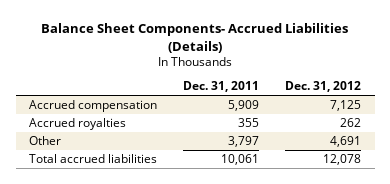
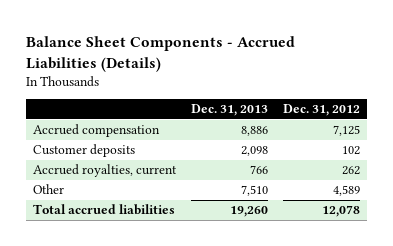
[41,23,349,53] Balance Sheet Components- Accrued Liabilities (Details) -> [25,35,295,72] Balance Sheet Components - Accrued Liabilities (Details)
[183,81,260,93] Dec. 31, 2011 -> none
none -> [190,104,268,117] Dec. 31, 2013
none -> [33,144,136,158] Customer deposits
[28,117,126,130] Accrued royalties -> [33,164,178,178] Accrued royalties, current
[330,135,362,147] 4,691 -> [332,185,360,197] 4,589

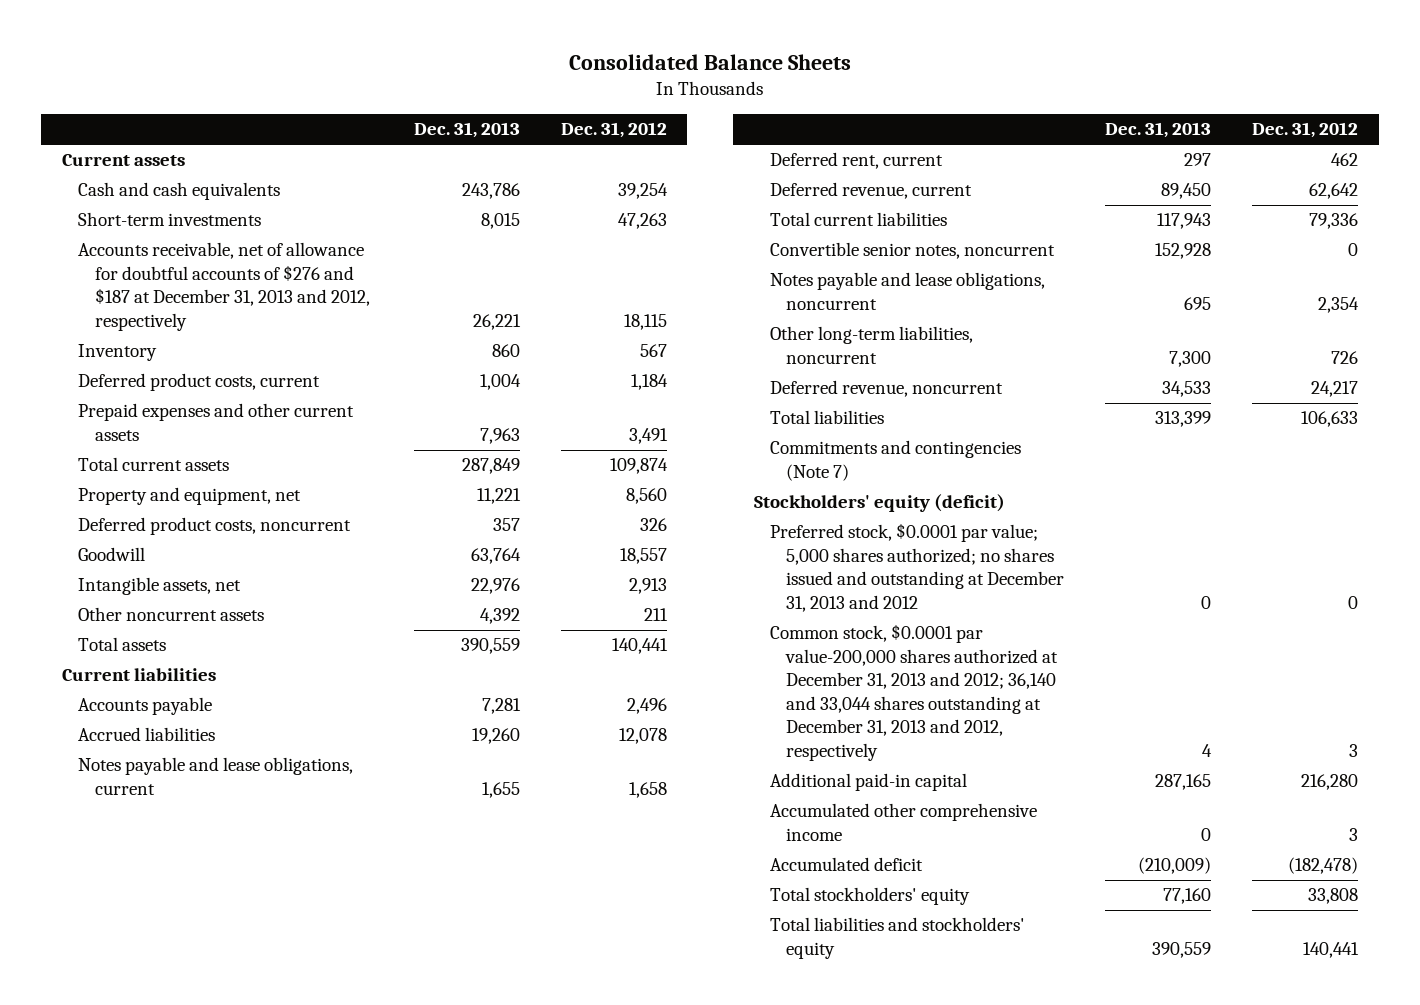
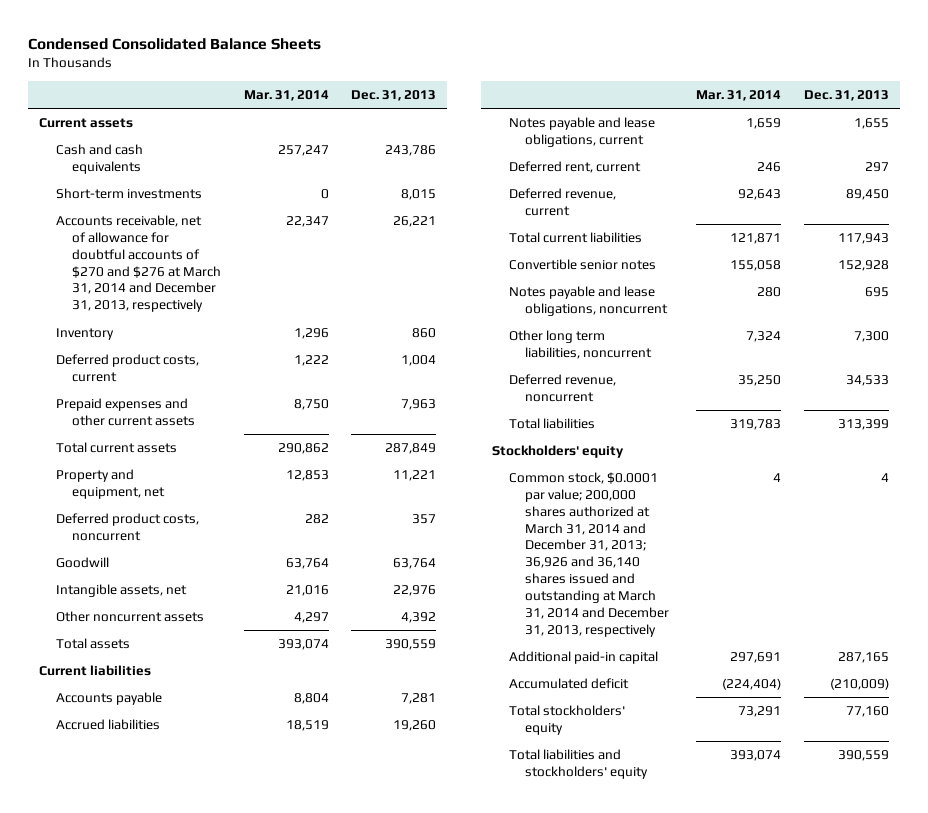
[569,54,852,71] Consolidated Balance Sheets -> [28,38,322,51] Condensed Consolidated Balance Sheets
[560,122,667,139] Dec. 31, 2012 -> none
none -> [243,90,329,102] Mar. 31, 2014
[78,242,370,331] Accounts receivable, net of allowance for doubtful accounts of $276 and $187 at December 31, 2013 and 2012, respectively -> [55,215,222,313] Accounts receivable, net of allowance for doubtful accounts of $270 and $276 at March 31, 2014 and December 31, 2013, respectively
[770,242,1056,260] Convertible senior notes, noncurrent -> [508,259,656,271] Convertible senior notes
[770,326,974,364] Other long-term liabilities, noncurrent -> [508,330,653,359] Other long term liabilities, noncurrent
[770,440,1022,481] Commitments and contingencies (Note 7) -> none
[770,523,1065,612] Preferred stock, $0.0001 par value; 5,000 shares authorized; no shares issued and outstanding at December 31, 2013 and 2012 -> none
[753,494,1005,513] Stockholders' equity (deficit) -> [492,445,625,459] Stockholders' equity
[770,624,1059,762] Common stock, $0.0001 par value-200,000 shares authorized at December 31, 2013 and 2012; 36,140 and 33,044 shares outstanding at December 31, 2013 and 2012, respectively -> [508,472,670,637] Common stock, $0.0001 par value; 200,000 shares authorized at March 31, 2014 and December 31, 2013; 36,926 and 36,140 shares issued and outstanding at March 31, 2014 and December 31, 2013, respectively
[770,803,1038,841] Accumulated other comprehensive income -> none

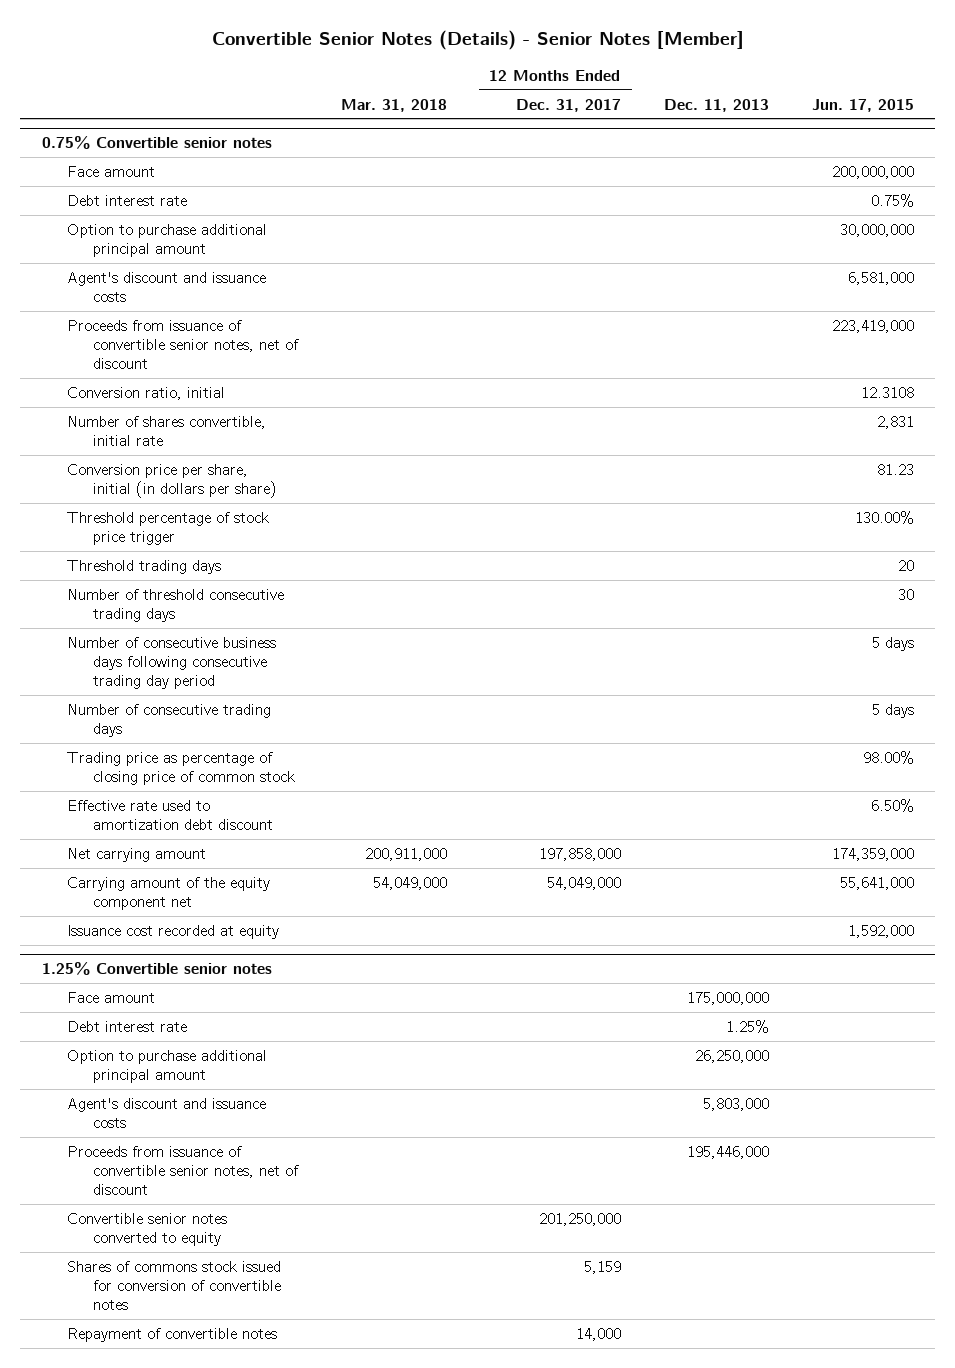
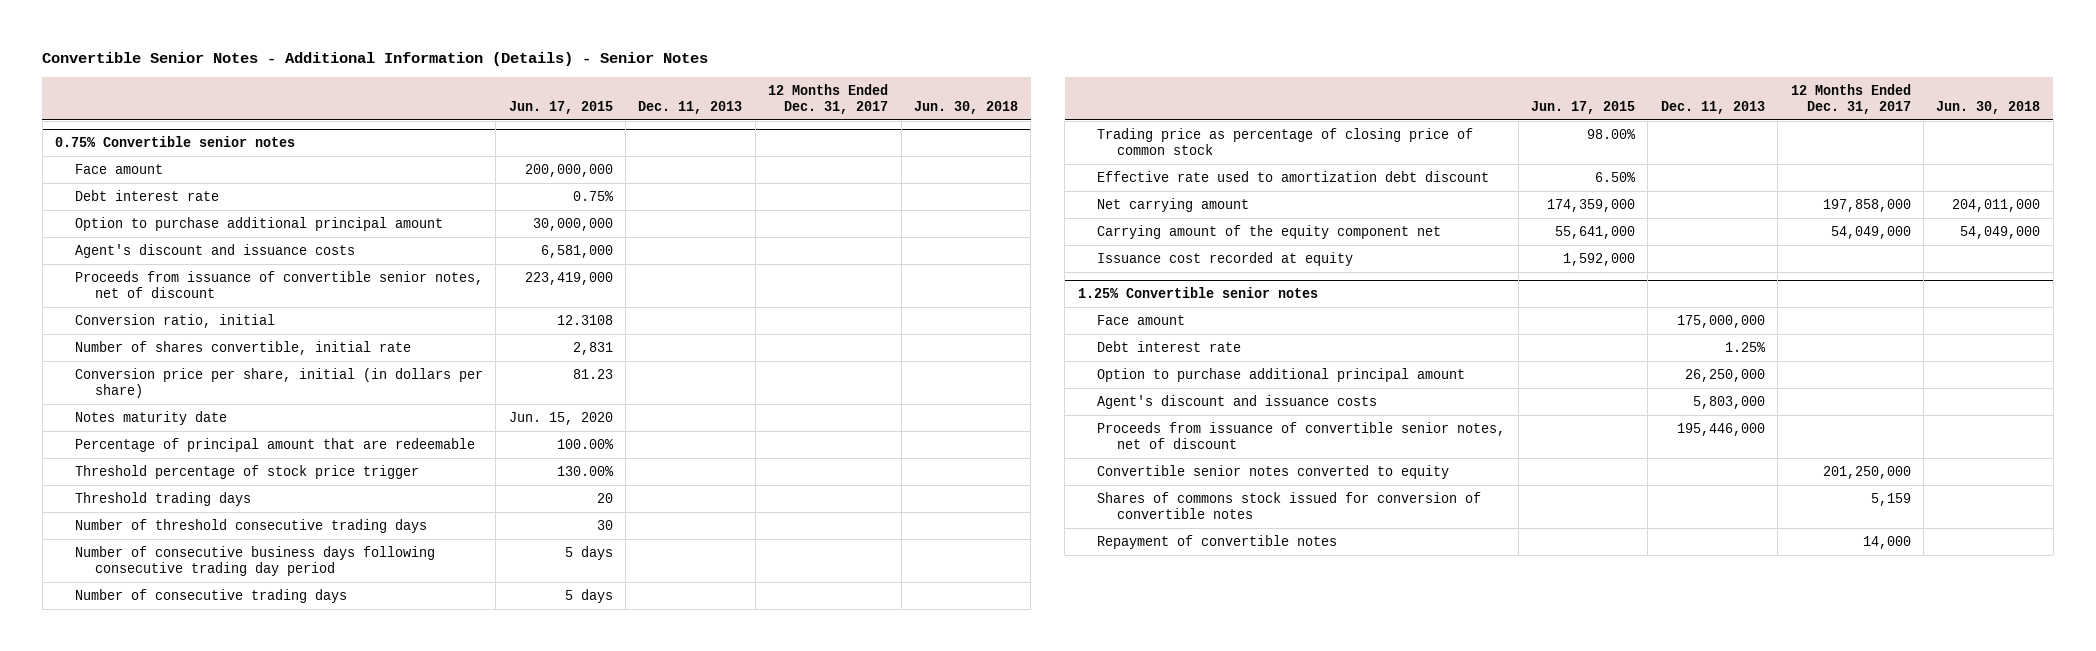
[211,30,744,51] Convertible Senior Notes (Details) - Senior Notes [Member] -> [42,52,709,67] Convertible Senior Notes - Additional Information (Details) - Senior Notes
[340,98,447,112] Mar. 31, 2018 -> none
none -> [914,100,1019,114] Jun. 30, 2018
none -> [74,410,227,425] Notes maturity date
none -> [74,437,475,452] Percentage of principal amount that are redeemable

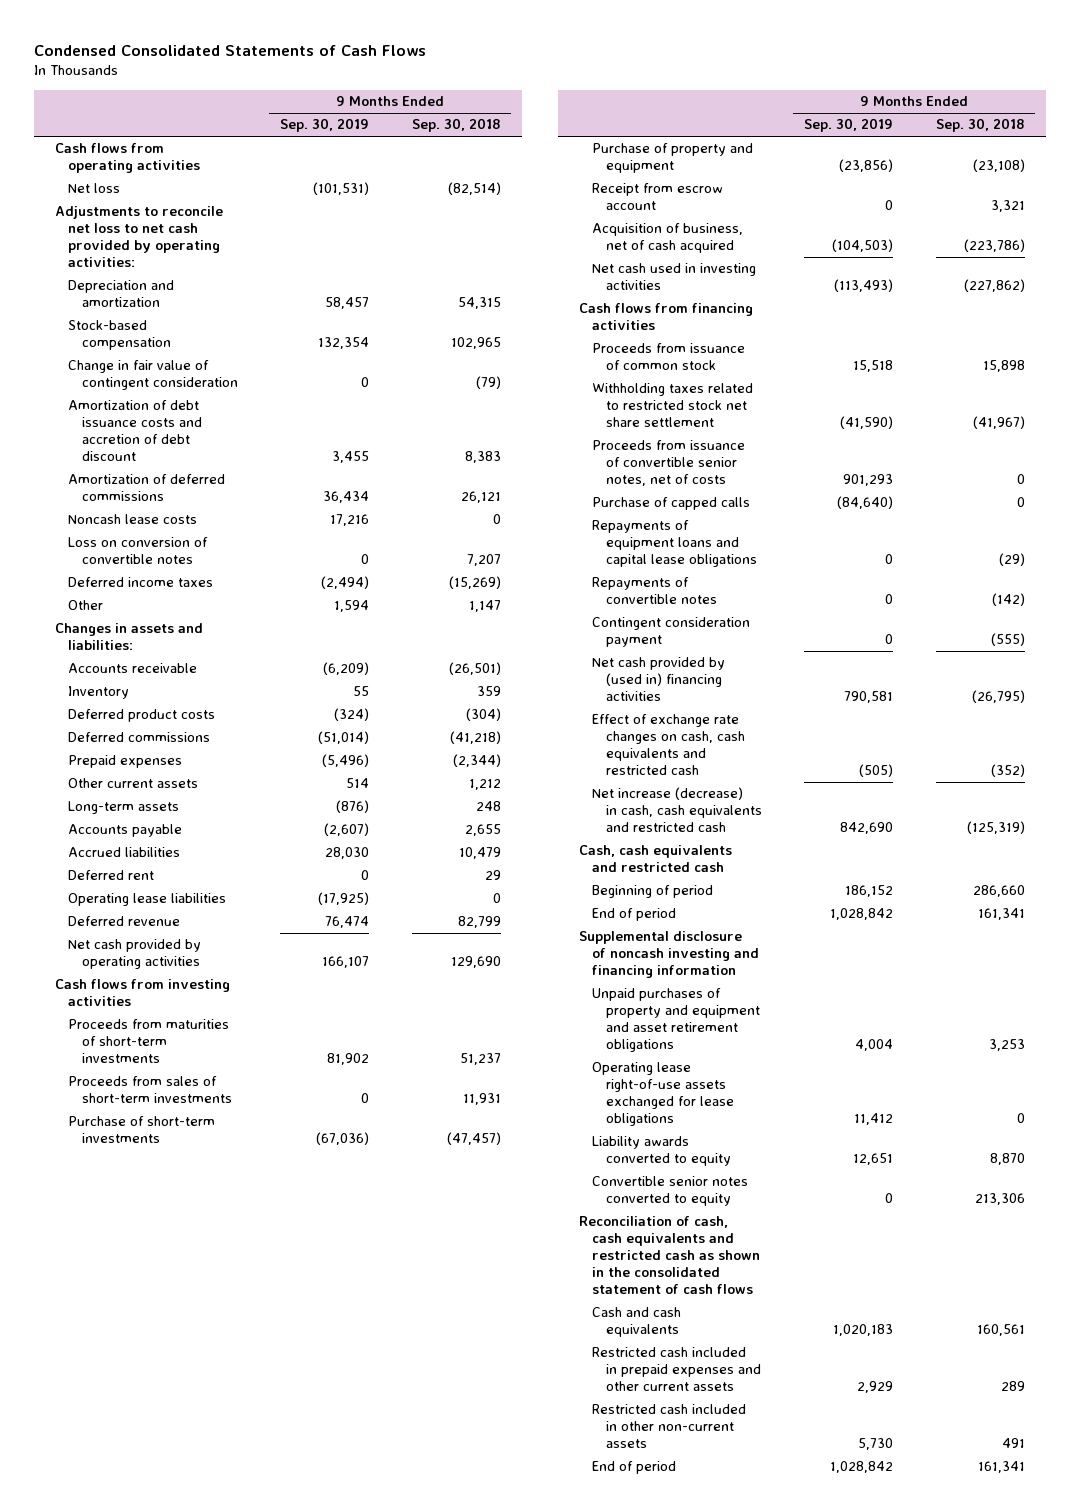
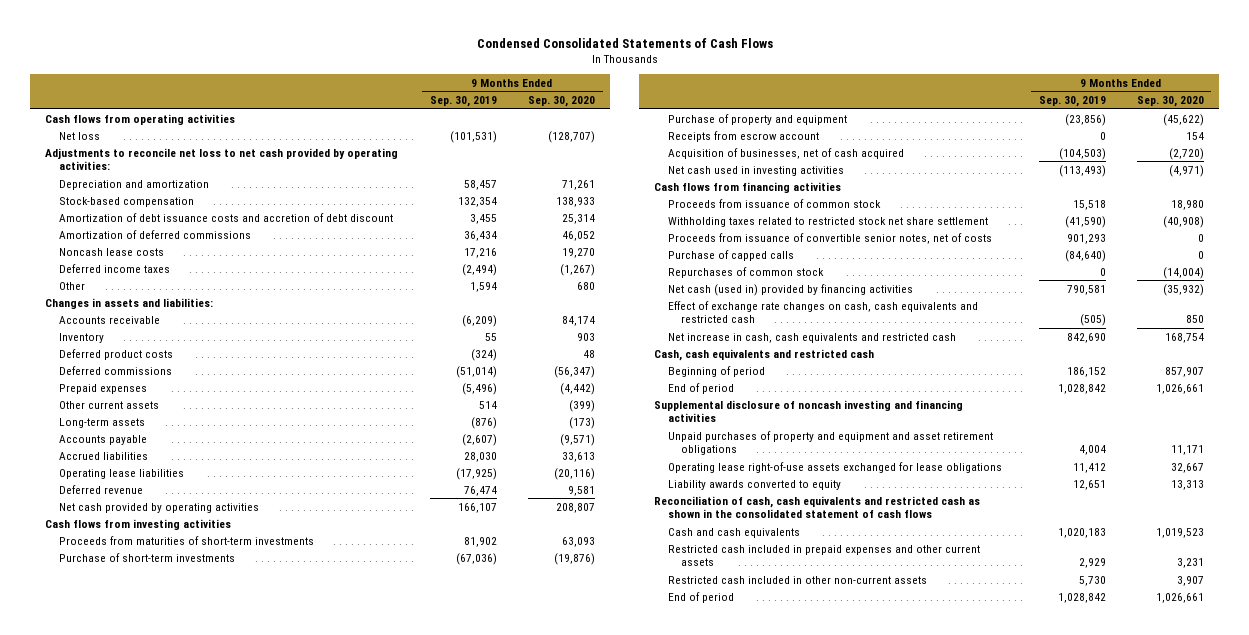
[411,118,501,133] Sep. 30, 2018 -> none
none -> [527,96,595,108] Sep. 30, 2020
[68,360,238,391] Change in fair value of contingent consideration -> none
[68,537,209,565] Loss on conversion of convertible notes -> none
[68,870,155,881] Deferred rent -> none
[68,1076,232,1104] Proceeds from sales of short-term investments -> none
[592,183,724,211] Receipt from escrow account -> [667,130,819,142] Receipts from escrow account
[592,223,744,254] Acquisition of business, net of cash acquired -> [667,147,904,159] Acquisition of businesses, net of cash acquired
[592,520,757,568] Repayments of equipment loans and capital lease obligations -> none
[592,577,717,605] Repayments of convertible notes -> none
[592,617,751,648] Contingent consideration payment -> none
none -> [667,266,824,278] Repurchases of common stock
[592,657,726,702] Net cash provided by (used in) financing activities -> [667,283,913,296] Net cash (used in) provided by financing activities
[592,787,762,833] Net increase (decrease) in cash, cash equivalents and restricted cash -> [667,332,956,343] Net increase in cash, cash equivalents and restricted cash
[579,931,760,979] Supplemental disclosure of noncash investing and financing information -> [654,399,964,423] Supplemental disclosure of noncash investing and financing activities
[592,1176,749,1207] Convertible senior notes converted to equity -> none

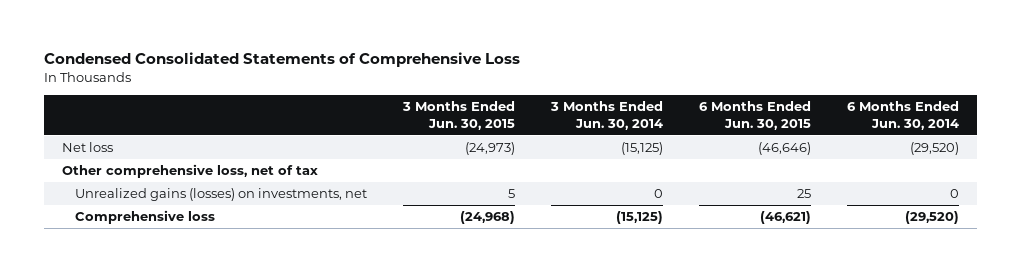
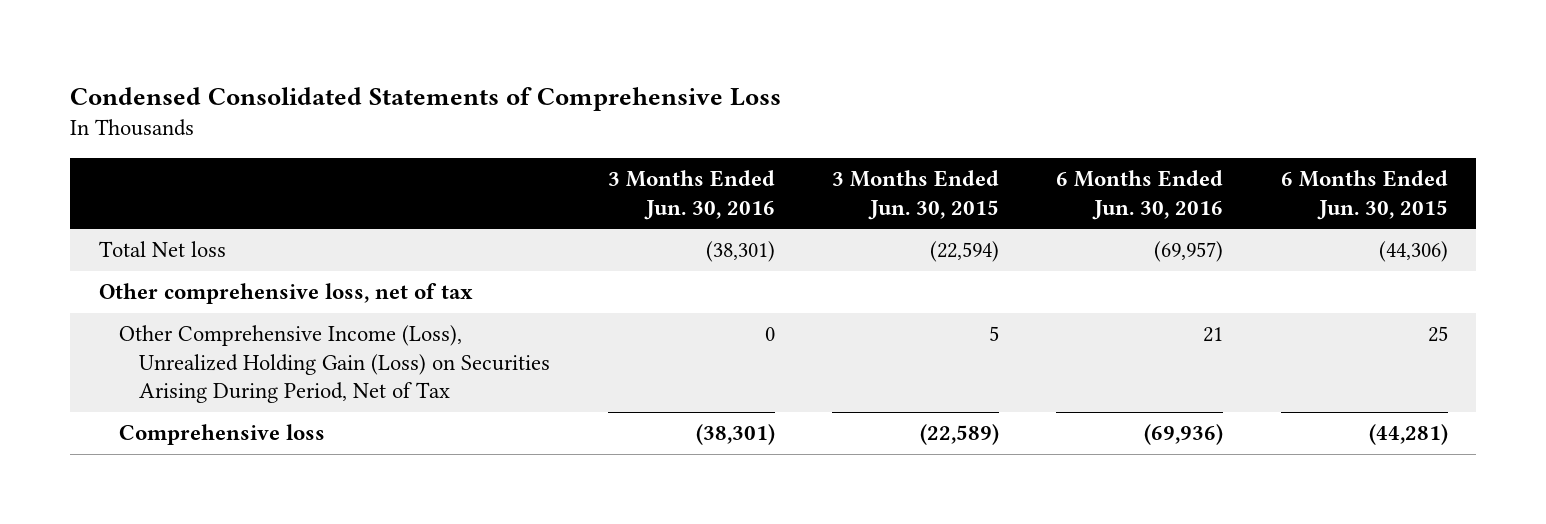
[549,101,663,131] 3 Months Ended Jun. 30, 2014 -> none
[846,101,959,131] 6 Months Ended Jun. 30, 2014 -> none
none -> [607,170,775,220] 3 Months Ended Jun. 30, 2016
none -> [1056,170,1224,220] 6 Months Ended Jun. 30, 2016
[61,141,113,152] Net loss -> [98,241,226,258] Total Net loss
[464,141,515,155] (24,973) -> [929,241,999,263] (22,594)
[757,141,811,155] (46,646) -> [1378,241,1448,263] (44,306)
[74,187,367,201] Unrealized gains (losses) on investments, net -> [118,325,551,404] Other Comprehensive Income (Loss), Unrealized Holding Gain (Loss) on Securities Arising During Period, Net of Tax
[459,210,515,224] (24,968) -> [919,424,999,446] (22,589)
[759,210,811,224] (46,621) -> [1368,424,1448,446] (44,281)

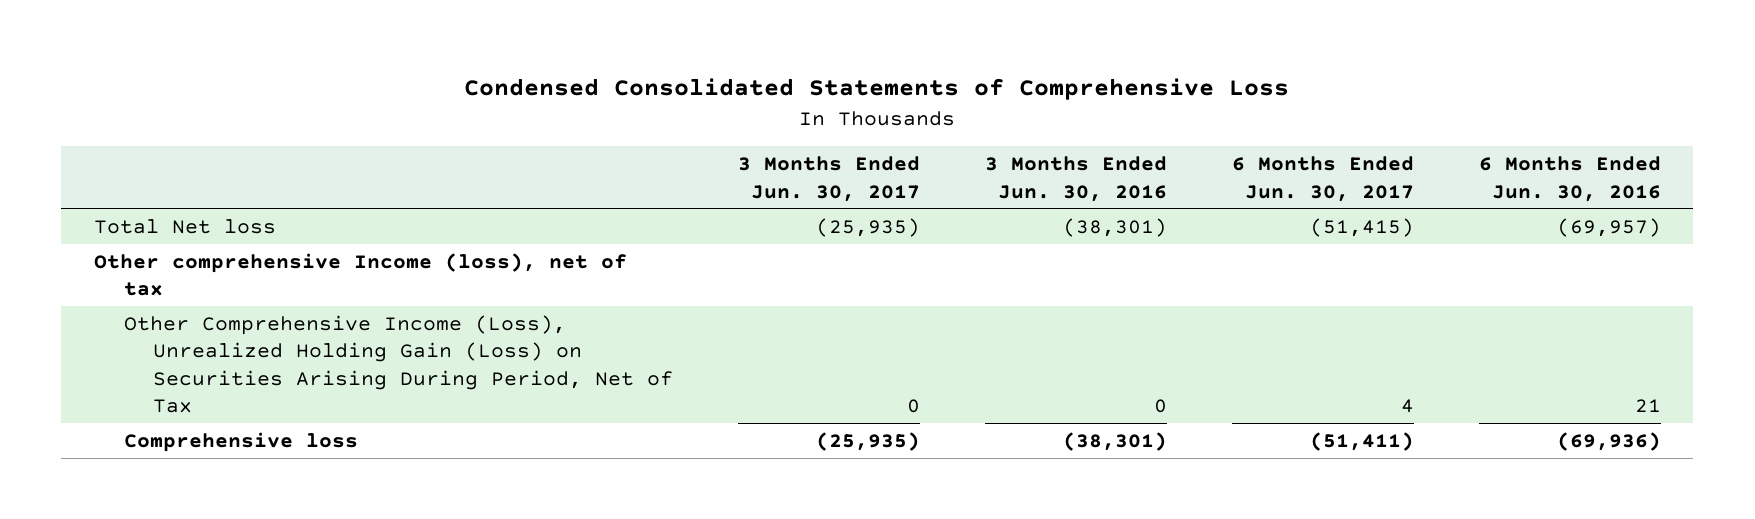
[831,170,999,220] 3 Months Ended Jun. 30, 2015 -> none
[1280,170,1448,220] 6 Months Ended Jun. 30, 2015 -> none
none -> [738,156,921,202] 3 Months Ended Jun. 30, 2017
none -> [1232,156,1415,202] 6 Months Ended Jun. 30, 2017
[98,283,473,305] Other comprehensive loss, net of tax -> [93,252,627,297] Other comprehensive Income (loss), net of tax

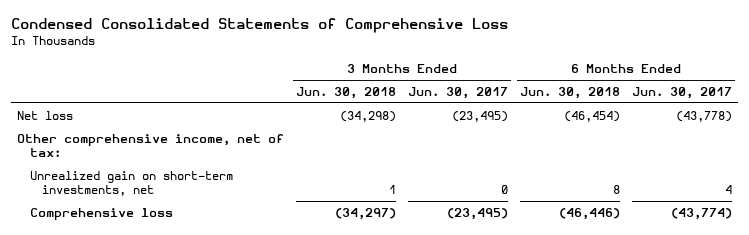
[985,156,1168,202] 3 Months Ended Jun. 30, 2016 -> none
[1478,156,1661,202] 6 Months Ended Jun. 30, 2016 -> none
none -> [295,87,396,100] Jun. 30, 2018
none -> [519,87,620,100] Jun. 30, 2018
[93,218,276,234] Total Net loss -> [16,110,73,120] Net loss
[816,217,921,237] (25,935) -> [451,110,508,122] (23,495)
[1310,217,1415,237] (51,415) -> [675,110,732,122] (43,778)
[93,252,627,297] Other comprehensive Income (loss), net of tax -> [16,133,284,157] Other comprehensive income, net of tax:
[123,314,674,414] Other Comprehensive Income (Loss), Unrealized Holding Gain (Loss) on Securities Arising During Period, Net of Tax -> [29,170,233,196] Unrealized gain on short-term investments, net
[816,431,921,451] (25,935) -> [446,207,508,220] (23,495)
[1310,431,1415,451] (51,411) -> [670,207,732,220] (43,774)

